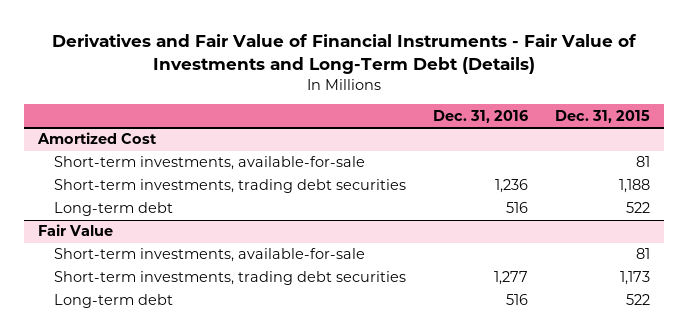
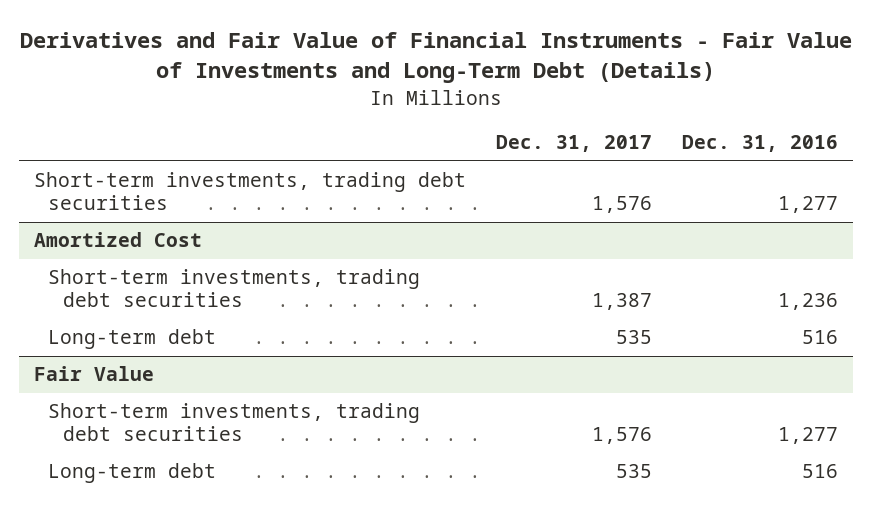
[555,109,651,123] Dec. 31, 2015 -> none
none -> [495,135,652,153] Dec. 31, 2017
none -> [33,172,466,211] Short-term investments, trading debt securities
[53,156,365,171] Short-term investments, available-for-sale -> none
[53,248,365,263] Short-term investments, available-for-sale -> none

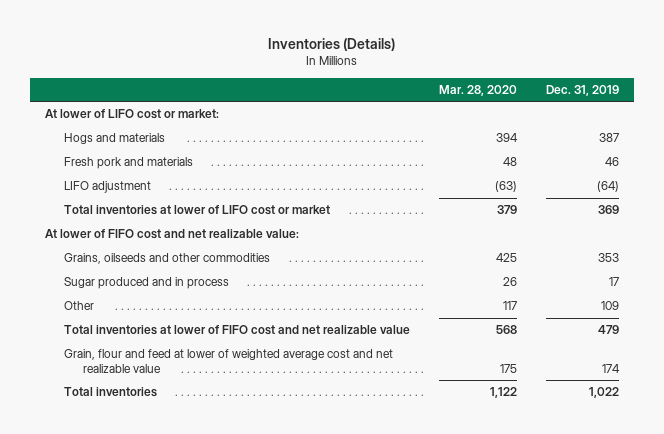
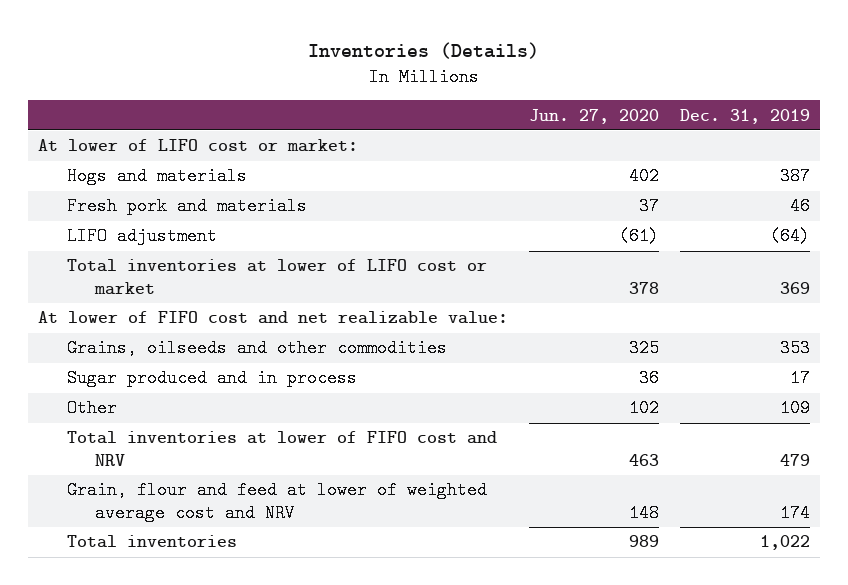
[438,84,517,96] Mar. 28, 2020 -> none
none -> [529,108,660,124] Jun. 27, 2020
[63,325,410,336] Total inventories at lower of FIFO cost and net realizable value -> [66,431,497,466] Total inventories at lower of FIFO cost and NRV
[63,349,393,373] Grain, flour and feed at lower of weighted average cost and net realizable value -> [66,481,487,522] Grain, flour and feed at lower of weighted average cost and NRV

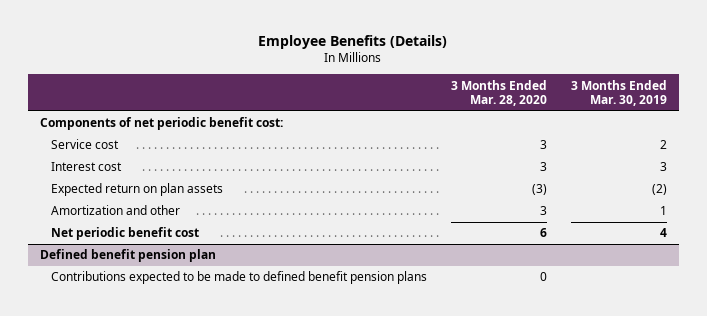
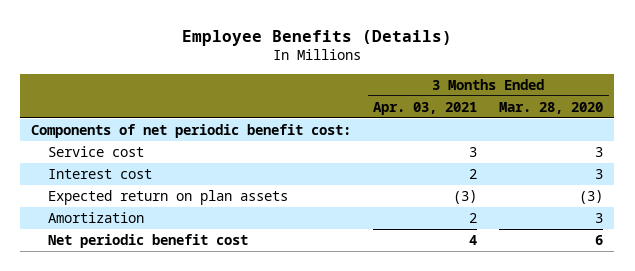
[571,79,668,107] 3 Months Ended Mar. 30, 2019 -> none
none -> [373,101,478,115] Apr. 03, 2021
[50,205,180,216] Amortization and other -> [48,211,145,223] Amortization
[39,249,216,263] Defined benefit pension plan -> none
[50,271,427,285] Contributions expected to be made to defined benefit pension plans -> none

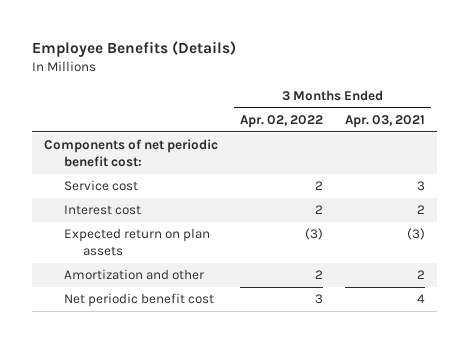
[499,101,604,114] Mar. 28, 2020 -> none
none -> [240,114,324,128] Apr. 02, 2022
[48,211,145,223] Amortization -> [63,268,204,280] Amortization and other

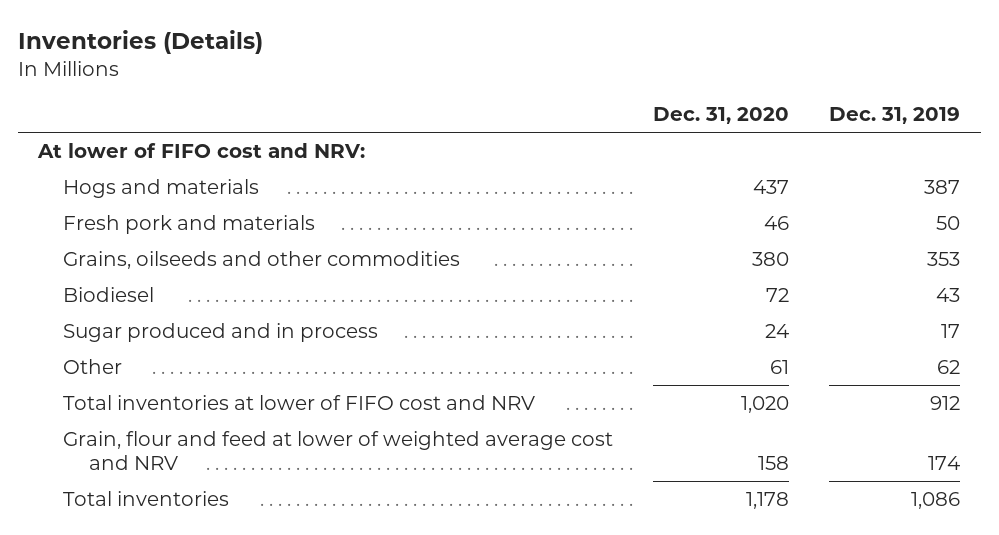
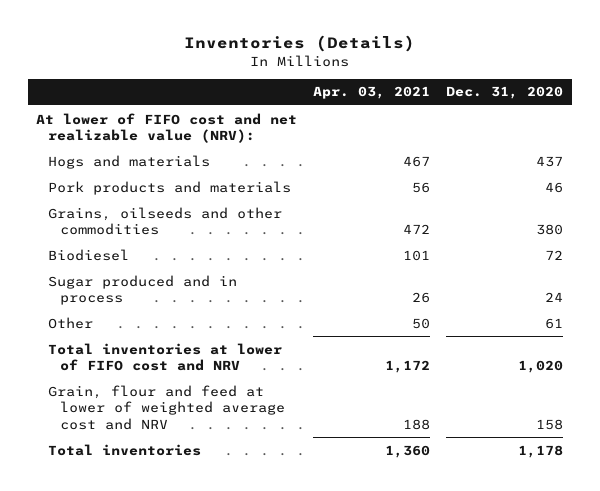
[829,107,961,125] Dec. 31, 2019 -> none
none -> [313,86,431,100] Apr. 03, 2021
[37,143,366,159] At lower of FIFO cost and NRV: -> [36,112,298,144] At lower of FIFO cost and net realizable value (NRV):
[63,215,316,235] Fresh pork and materials -> [48,180,292,195] Pork products and materials

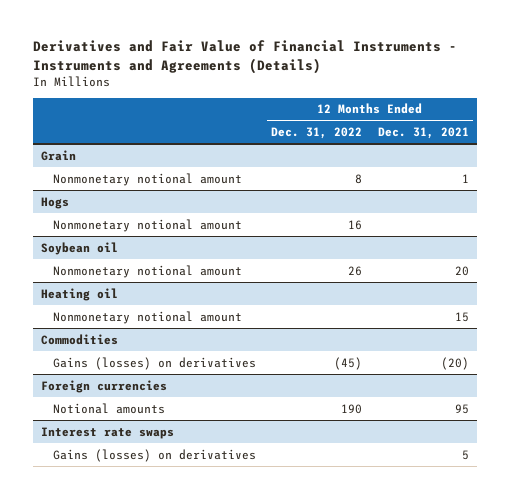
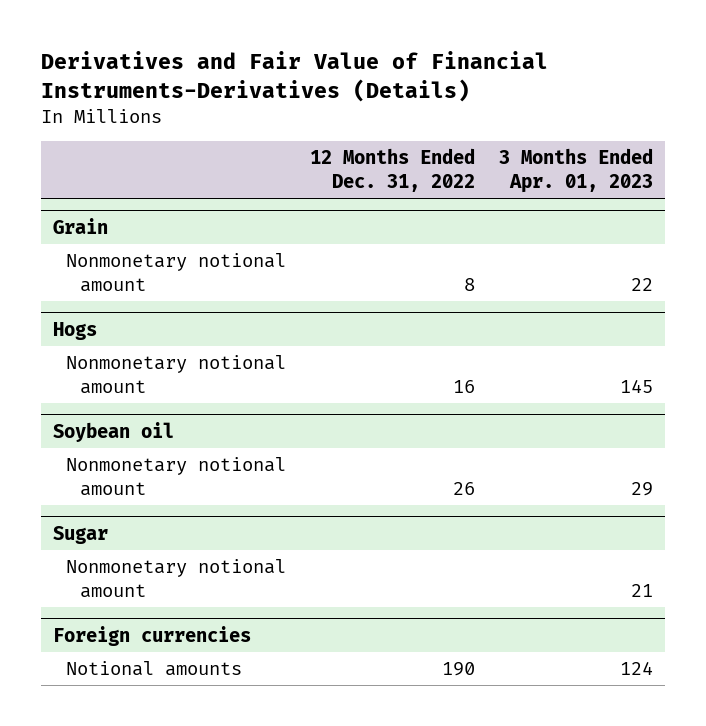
[32,40,457,74] Derivatives and Fair Value of Financial Instruments - Instruments and Agreements (Details) -> [40,51,548,103] Derivatives and Fair Value of Financial Instruments-Derivatives (Details)
[377,126,469,139] Dec. 31, 2021 -> none
none -> [498,148,653,194] 3 Months Ended Apr. 01, 2023
[40,287,118,301] Heating oil -> none
none -> [52,525,108,544] Sugar
[40,333,118,345] Commodities -> none
[52,356,256,370] Gains (losses) on derivatives -> none
[40,426,174,439] Interest rate swaps -> none
[52,448,256,462] Gains (losses) on derivatives -> none

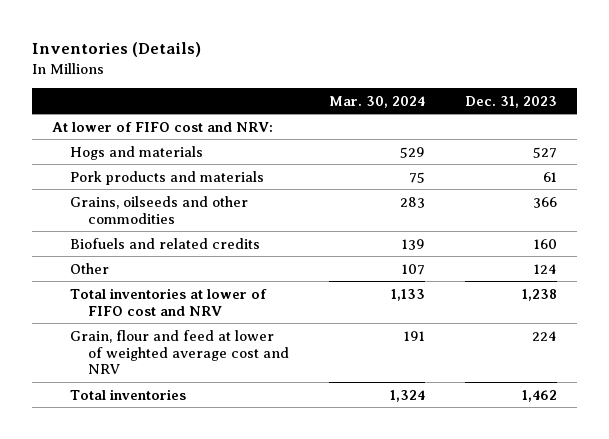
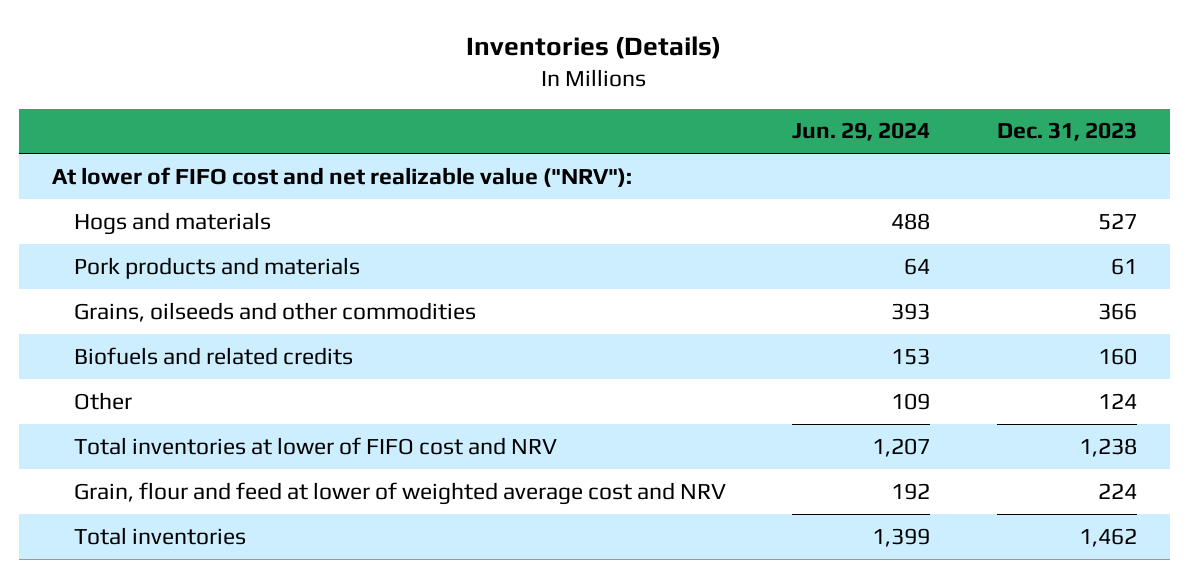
[329,95,426,108] Mar. 30, 2024 -> none
none -> [792,122,931,142] Jun. 29, 2024
[51,121,273,132] At lower of FIFO cost and NRV: -> [51,166,632,187] At lower of FIFO cost and net realizable value ("NRV"):

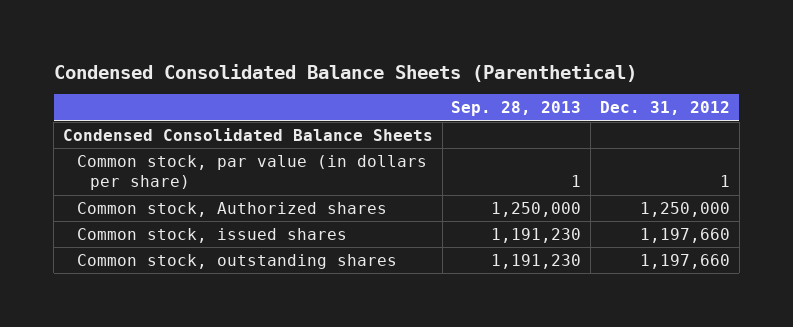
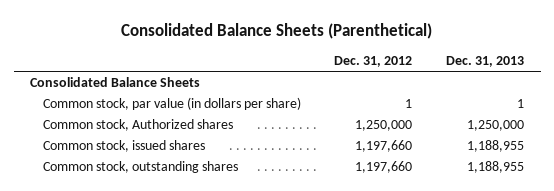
[53,63,637,82] Condensed Consolidated Balance Sheets (Parenthetical) -> [121,22,433,39] Consolidated Balance Sheets (Parenthetical)
[451,101,582,117] Sep. 28, 2013 -> none
none -> [445,56,524,68] Dec. 31, 2013
[63,127,434,141] Condensed Consolidated Balance Sheets -> [30,77,201,88] Consolidated Balance Sheets

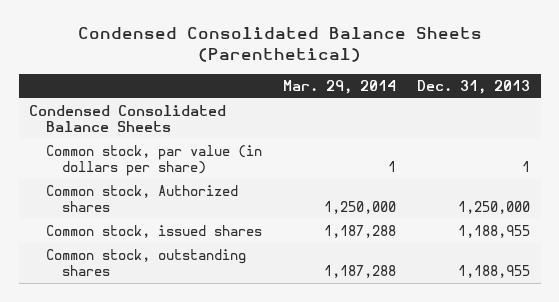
[121,22,433,39] Consolidated Balance Sheets (Parenthetical) -> [77,27,482,63] Condensed Consolidated Balance Sheets (Parenthetical)
[334,56,413,68] Dec. 31, 2012 -> none
none -> [282,79,396,94] Mar. 29, 2014
[30,77,201,88] Consolidated Balance Sheets -> [29,105,227,133] Condensed Consolidated Balance Sheets

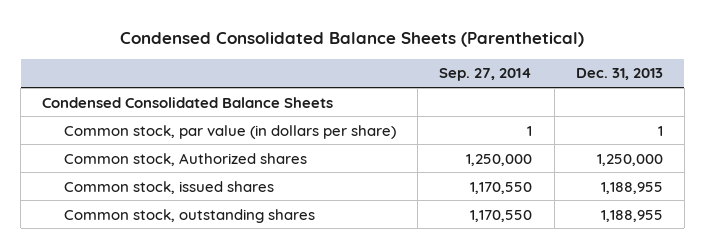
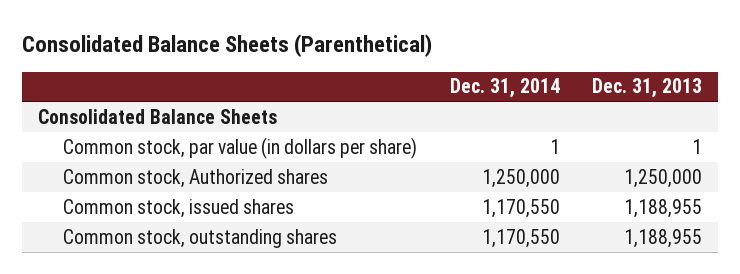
[120,31,585,47] Condensed Consolidated Balance Sheets (Parenthetical) -> [21,34,432,58] Consolidated Balance Sheets (Parenthetical)
[439,68,533,82] Sep. 27, 2014 -> none
none -> [449,78,560,99] Dec. 31, 2014
[42,96,334,108] Condensed Consolidated Balance Sheets -> [37,108,277,124] Consolidated Balance Sheets

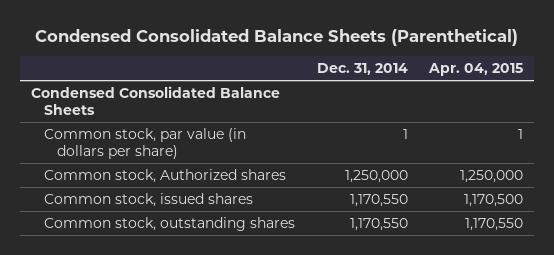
[21,34,432,58] Consolidated Balance Sheets (Parenthetical) -> [34,28,518,46] Condensed Consolidated Balance Sheets (Parenthetical)
[592,78,703,99] Dec. 31, 2013 -> none
none -> [428,63,524,77] Apr. 04, 2015
[37,108,277,124] Consolidated Balance Sheets -> [30,86,280,116] Condensed Consolidated Balance Sheets

